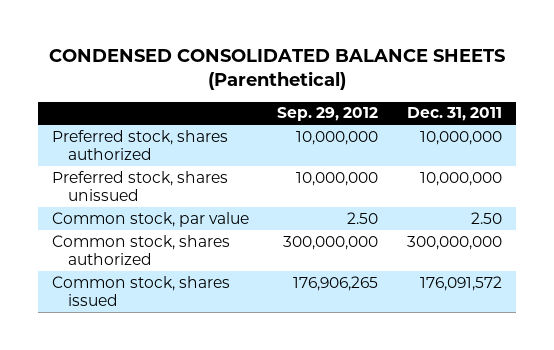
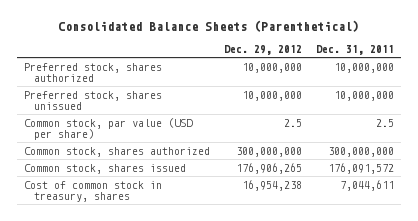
[48,49,505,91] CONDENSED CONSOLIDATED BALANCE SHEETS (Parenthetical) -> [57,19,359,32] Consolidated Balance Sheets (Parenthetical)
[277,107,379,122] Sep. 29, 2012 -> none
none -> [223,44,302,55] Dec. 29, 2012
[52,211,250,227] Common stock, par value -> [23,117,193,140] Common stock, par value (USD per share)
[470,211,502,224] 2.50 -> [375,118,394,127] 2.5
none -> [23,180,162,202] Cost of common stock in treasury, shares

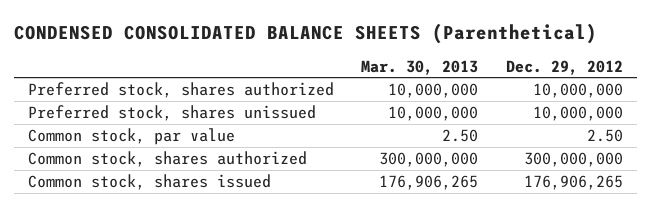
[57,19,359,32] Consolidated Balance Sheets (Parenthetical) -> [13,22,597,44] CONDENSED CONSOLIDATED BALANCE SHEETS (Parenthetical)
[315,44,394,55] Dec. 31, 2011 -> none
none -> [361,59,479,75] Mar. 30, 2013
[23,117,193,140] Common stock, par value (USD per share) -> [27,128,235,146] Common stock, par value
[283,118,302,127] 2.5 -> [587,129,624,143] 2.50
[23,180,162,202] Cost of common stock in treasury, shares -> none

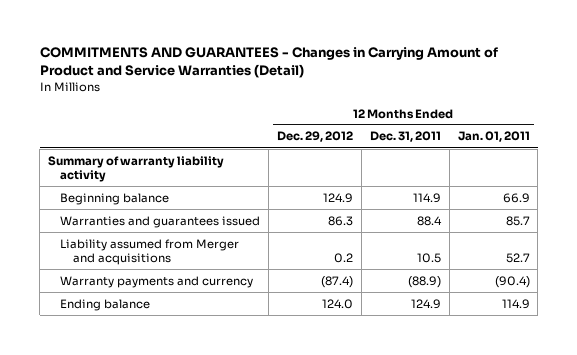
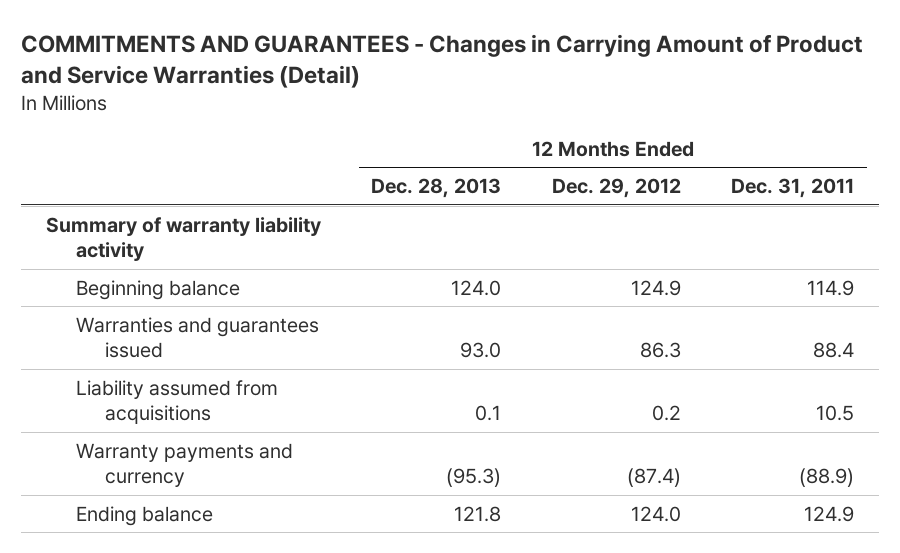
[457,131,530,143] Jan. 01, 2011 -> none
none -> [371,178,502,199] Dec. 28, 2013
[60,238,240,265] Liability assumed from Merger and acquisitions -> [75,379,278,425] Liability assumed from acquisitions

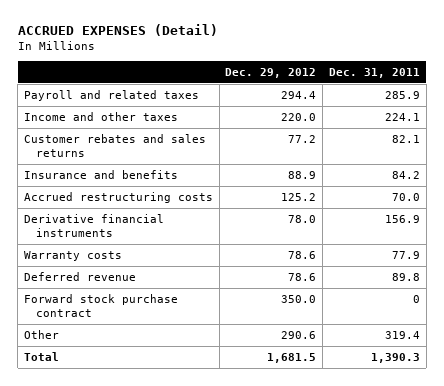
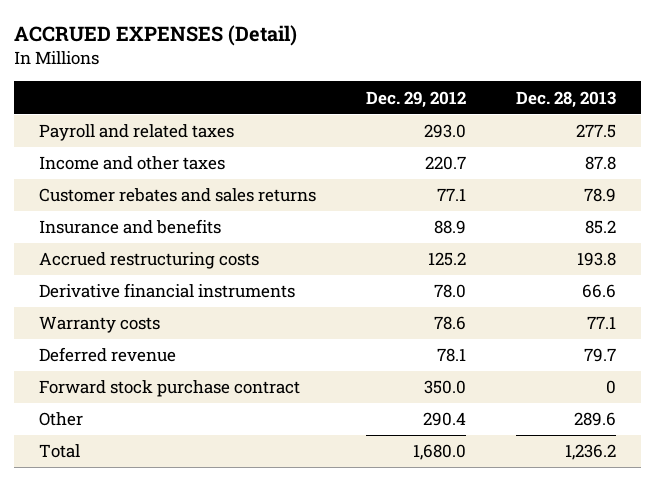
[329,67,421,78] Dec. 31, 2011 -> none
none -> [516,90,617,108] Dec. 28, 2013
[281,90,317,99] 294.4 -> [424,124,467,139] 293.0
[281,112,317,121] 220.0 -> [425,156,467,171] 220.7
[288,134,317,143] 77.2 -> [437,188,467,202] 77.1
[288,272,317,281] 78.6 -> [437,348,467,363] 78.1
[281,330,317,339] 290.6 -> [423,412,467,427] 290.4
[267,352,317,363] 1,681.5 -> [413,444,467,461] 1,680.0

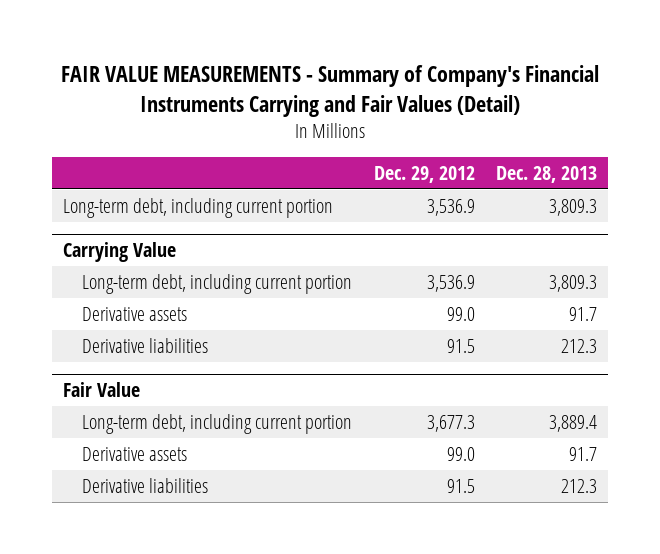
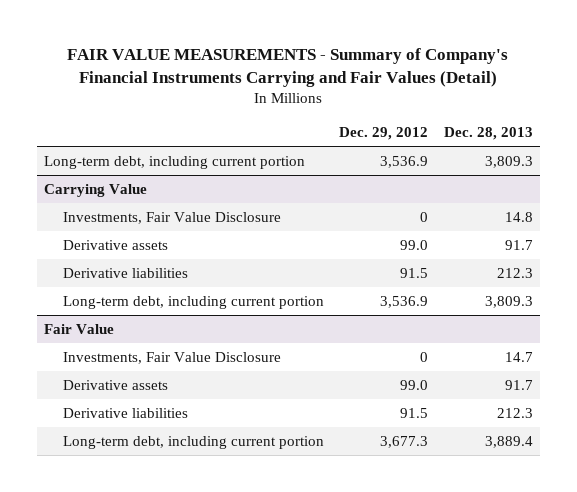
none -> [62,211,281,224] Investments, Fair Value Disclosure
[82,273,353,294] Long-term debt, including current portion -> [62,295,324,309] Long-term debt, including current portion
none -> [62,351,281,364] Investments, Fair Value Disclosure
[82,413,353,434] Long-term debt, including current portion -> [62,435,324,449] Long-term debt, including current portion

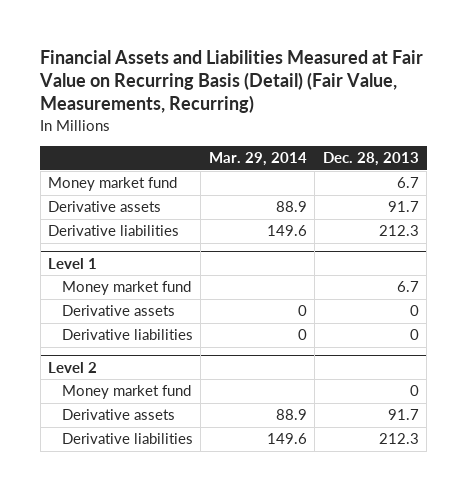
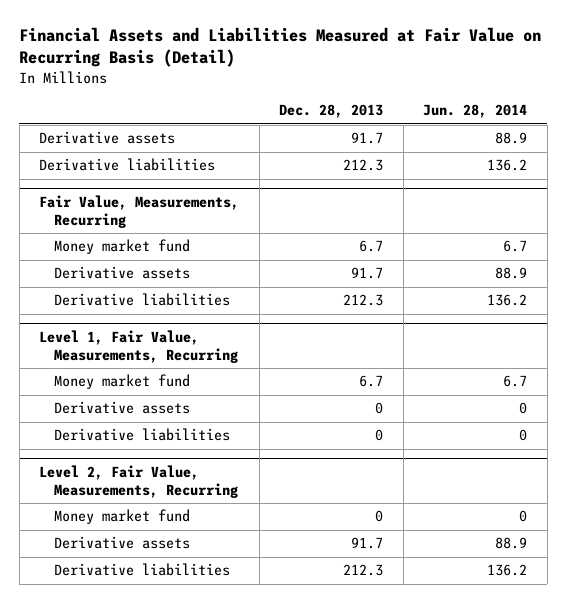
[39,49,424,114] Financial Assets and Liabilities Measured at Fair Value on Recurring Basis (Detail) (Fair Value, Measurements, Recurring) -> [19,27,542,68] Financial Assets and Liabilities Measured at Fair Value on Recurring Basis (Detail)
[208,152,307,167] Mar. 29, 2014 -> none
none -> [423,104,528,119] Jun. 28, 2014
none -> [39,131,176,145] Derivative assets
none -> [39,158,216,172] Derivative liabilities
none -> [39,194,240,228] Fair Value, Measurements, Recurring
[48,257,98,269] Level 1 -> none
none -> [39,329,239,363] Level 1, Fair Value, Measurements, Recurring
[48,361,98,373] Level 2 -> none
none -> [39,464,239,498] Level 2, Fair Value, Measurements, Recurring

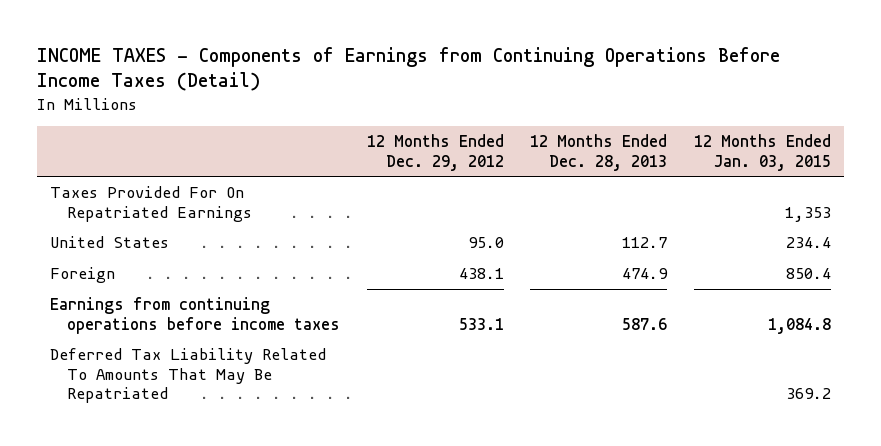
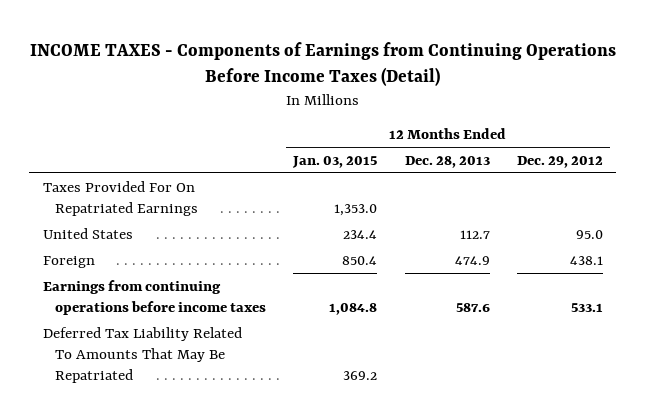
[784,206,831,222] 1,353 -> [334,204,378,217] 1,353.0

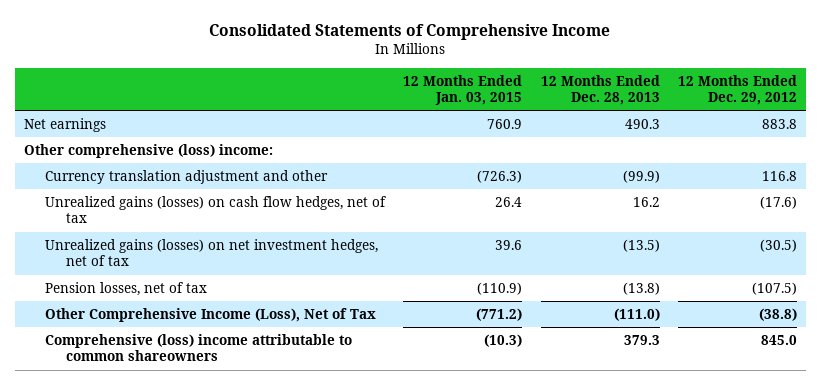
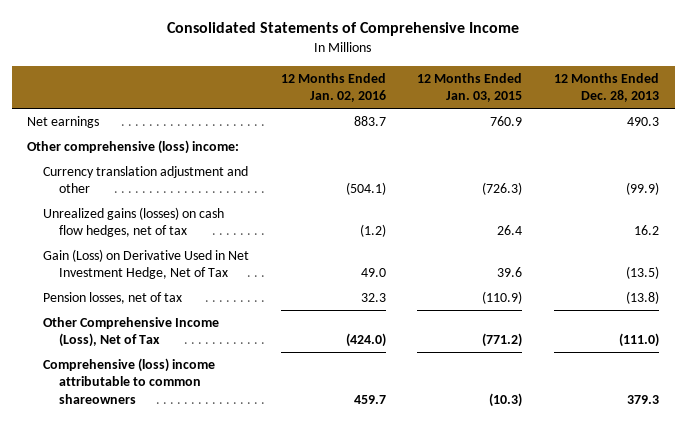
[678,74,798,106] 12 Months Ended Dec. 29, 2012 -> none
none -> [280,73,386,103] 12 Months Ended Jan. 02, 2016
[44,238,378,267] Unrealized gains (losses) on net investment hedges, net of tax -> [43,248,250,280] Gain (Loss) on Derivative Used in Net Investment Hedge, Net of Tax

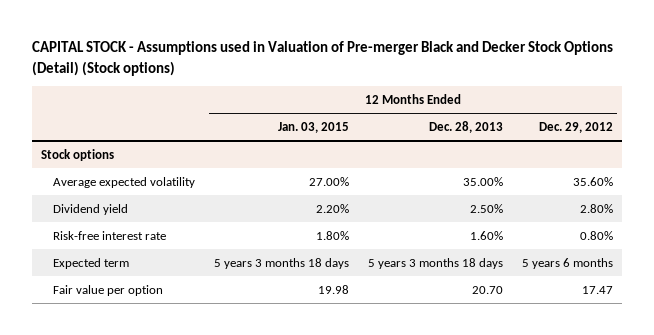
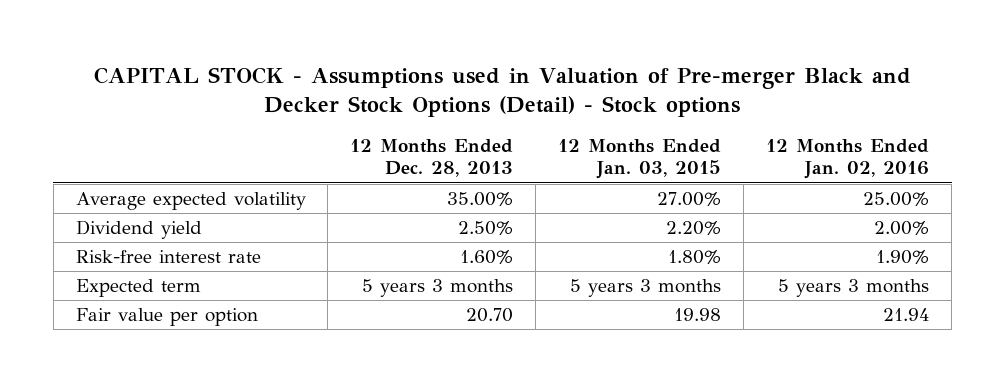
[31,41,613,77] CAPITAL STOCK - Assumptions used in Valuation of Pre-merger Black and Decker Stock Options (Detail) (Stock options) -> [94,66,912,117] CAPITAL STOCK - Assumptions used in Valuation of Pre-merger Black and Decker Stock Options (Detail) - Stock options
[538,121,613,133] Dec. 29, 2012 -> none
none -> [766,139,930,180] 12 Months Ended Jan. 02, 2016
[41,148,115,161] Stock options -> none
[213,257,349,269] 5 years 3 months 18 days -> [570,279,722,298] 5 years 3 months
[367,257,503,269] 5 years 3 months 18 days -> [362,279,514,298] 5 years 3 months

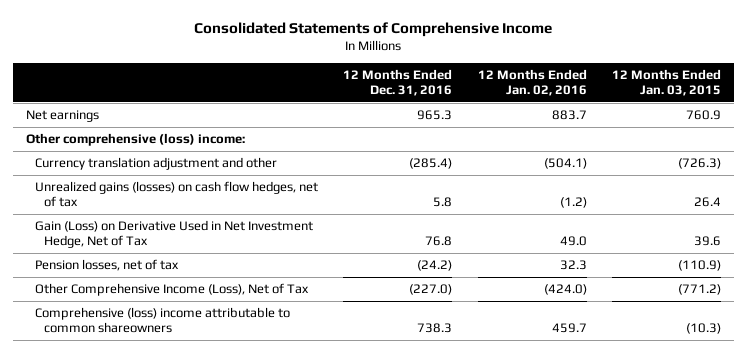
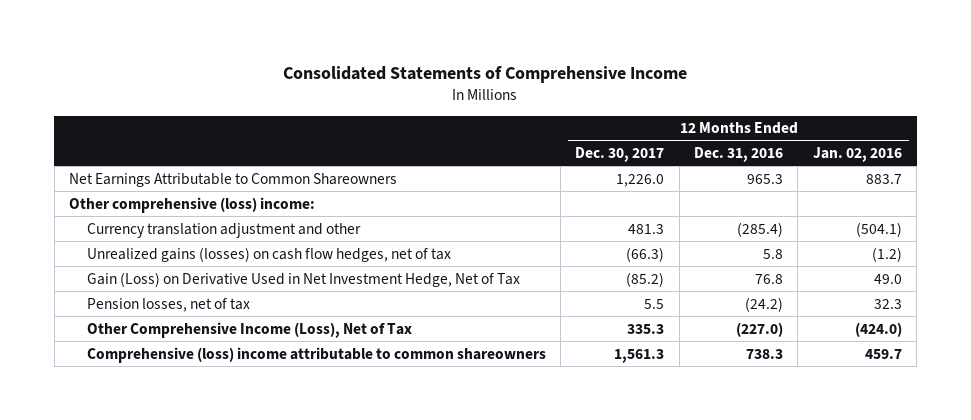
[612,69,722,97] 12 Months Ended Jan. 03, 2015 -> none
none -> [575,146,665,162] Dec. 30, 2017
[25,110,99,123] Net earnings -> [69,172,398,187] Net Earnings Attributable to Common Shareowners

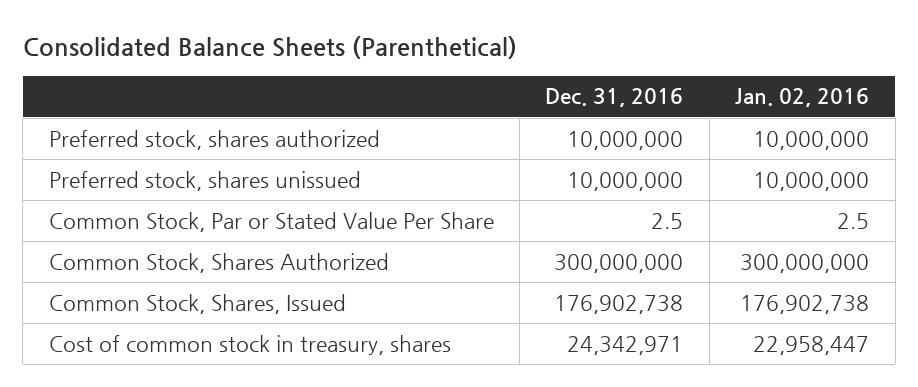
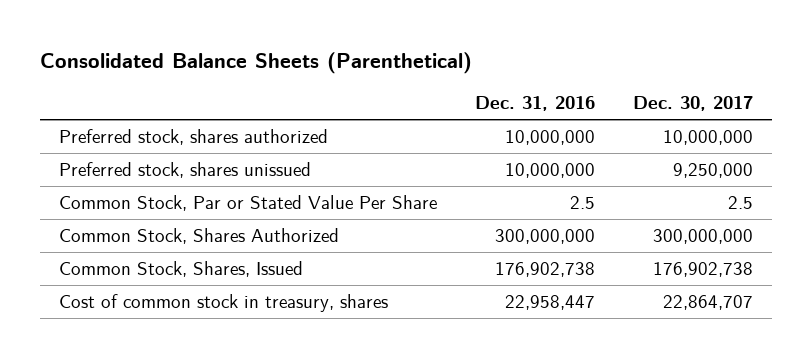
[735,88,870,108] Jan. 02, 2016 -> none
none -> [633,96,754,112] Dec. 30, 2017
[567,335,684,355] 24,342,971 -> [504,294,595,310] 22,958,447

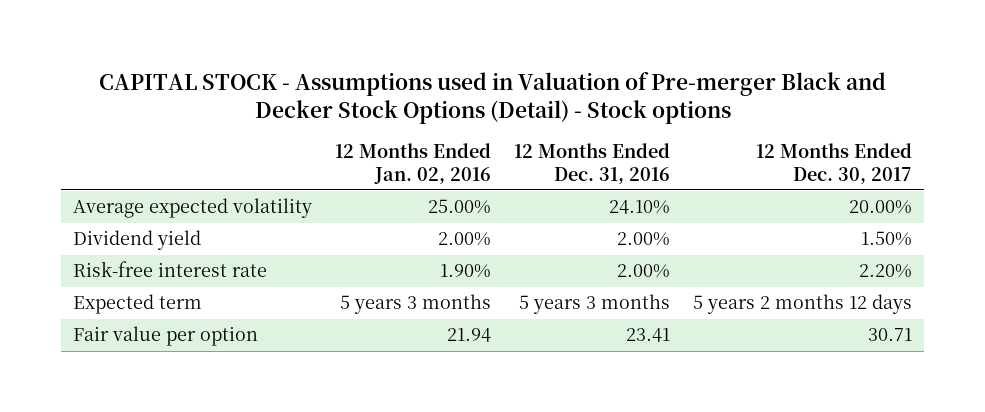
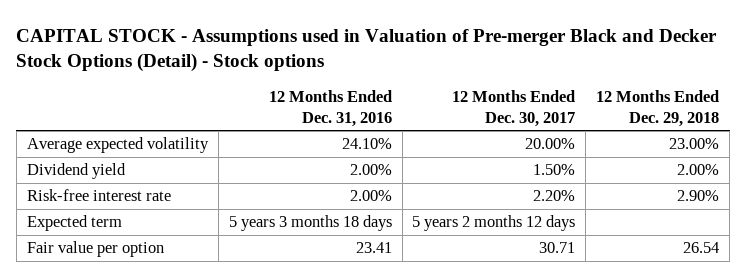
[334,143,491,184] 12 Months Ended Jan. 02, 2016 -> none
none -> [596,90,720,127] 12 Months Ended Dec. 29, 2018
[519,294,671,315] 5 years 3 months -> [228,215,392,232] 5 years 3 months 18 days

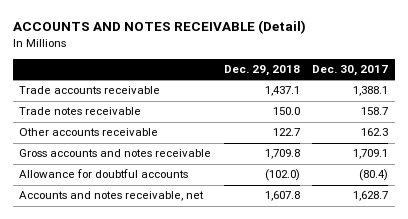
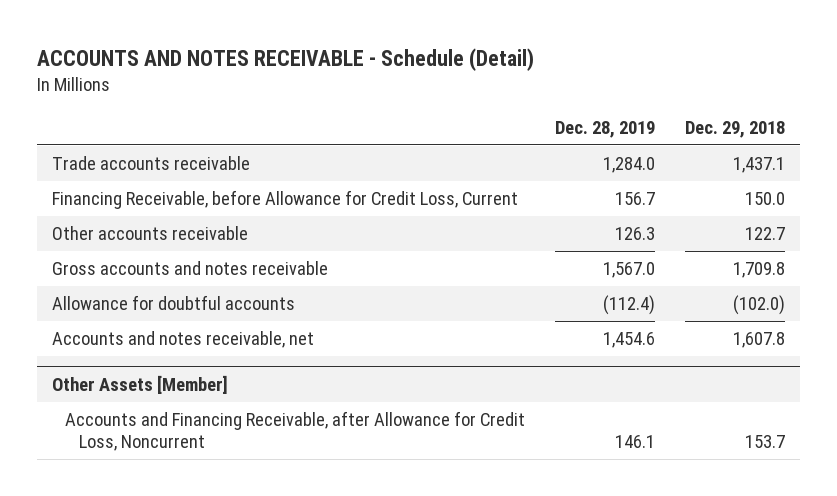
[13,20,307,35] ACCOUNTS AND NOTES RECEIVABLE (Detail) -> [37,48,535,72] ACCOUNTS AND NOTES RECEIVABLE - Schedule (Detail)
[312,65,389,77] Dec. 30, 2017 -> none
none -> [555,120,656,138] Dec. 28, 2019
[19,107,142,116] Trade notes receivable -> [52,190,519,210] Financing Receivable, before Allowance for Credit Loss, Current
none -> [52,374,229,394] Other Assets [Member]
none -> [65,411,526,451] Accounts and Financing Receivable, after Allowance for Credit Loss, Noncurrent

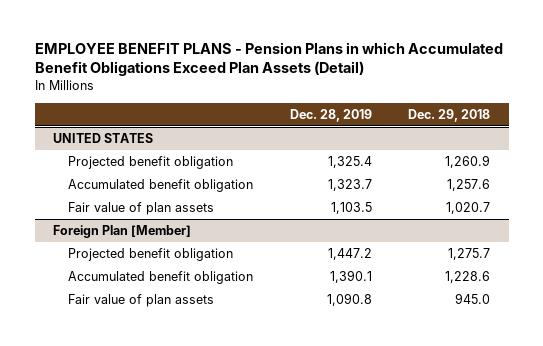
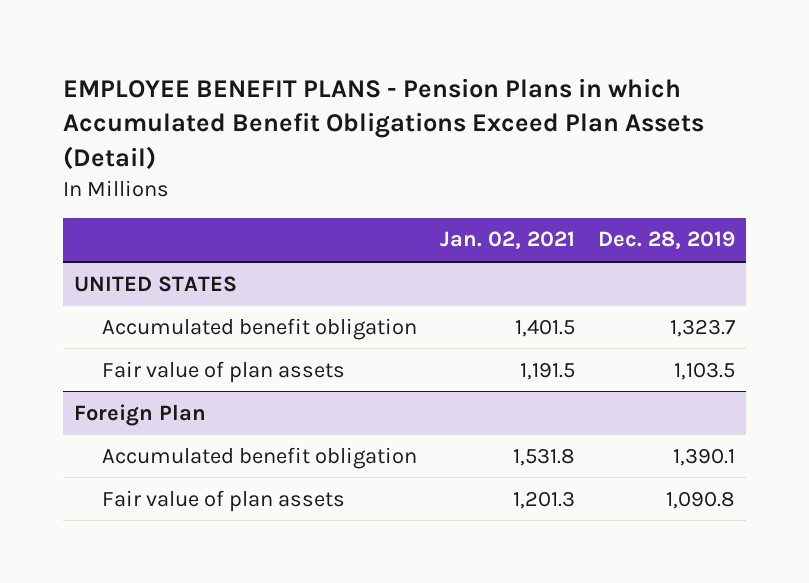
[408,108,491,122] Dec. 29, 2018 -> none
none -> [439,231,575,250] Jan. 02, 2021
[67,155,233,169] Projected benefit obligation -> none
[67,247,233,261] Projected benefit obligation -> none
[53,224,192,238] Foreign Plan [Member] -> [74,403,207,426] Foreign Plan

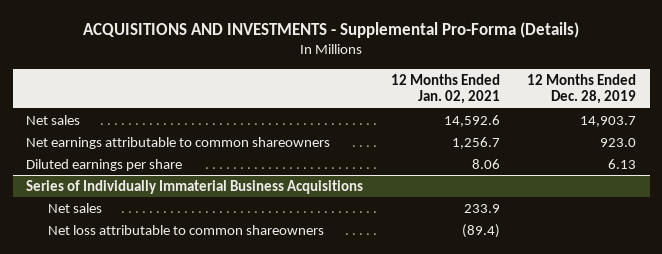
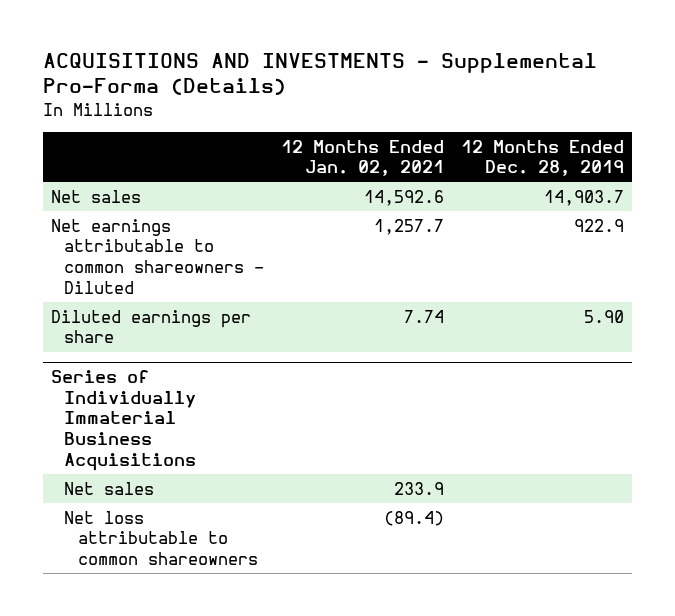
[26,136,331,149] Net earnings attributable to common shareowners -> [51,218,265,294] Net earnings attributable to common shareowners - Diluted
[451,136,500,149] 1,256.7 -> [374,218,445,235] 1,257.7
[599,137,636,147] 923.0 -> [574,218,625,232] 922.9
[471,158,500,169] 8.06 -> [404,309,445,323] 7.74
[607,158,636,169] 6.13 -> [584,309,625,323] 5.90

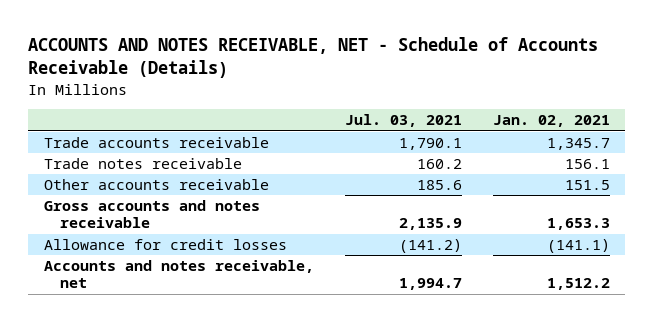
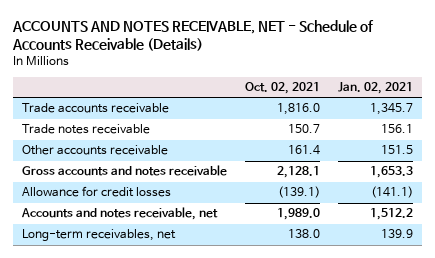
[344,114,462,128] Jul. 03, 2021 -> none
none -> [245,82,321,95] Oct. 02, 2021
none -> [21,229,176,242] Long-term receivables, net

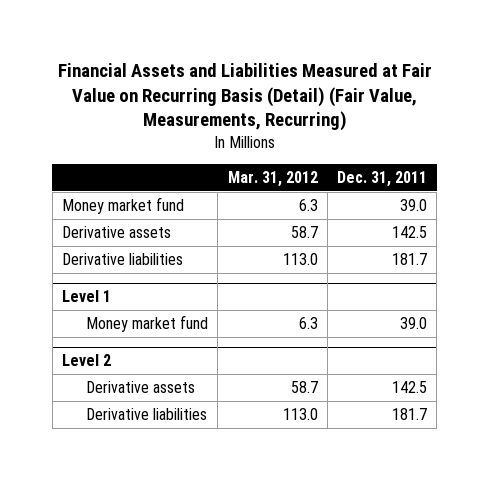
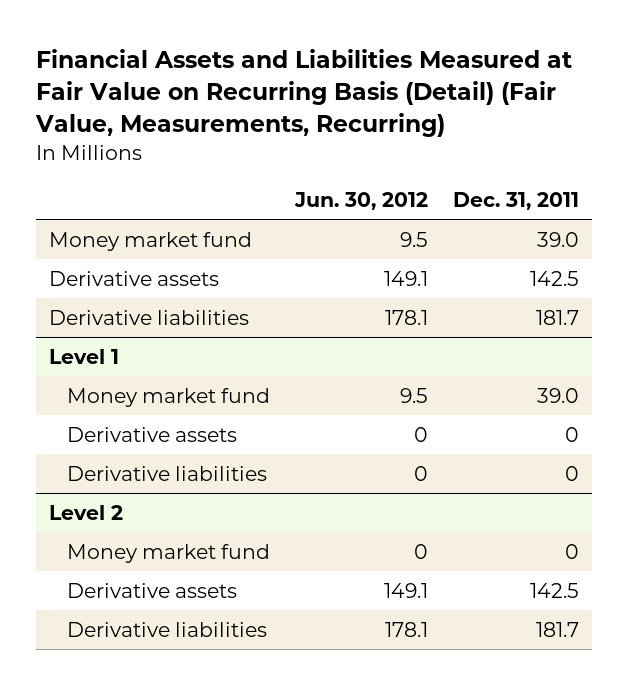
[227,170,318,187] Mar. 31, 2012 -> none
none -> [294,191,429,210] Jun. 30, 2012
none -> [66,426,237,442] Derivative assets
none -> [66,465,267,481] Derivative liabilities
none -> [66,543,270,563] Money market fund

